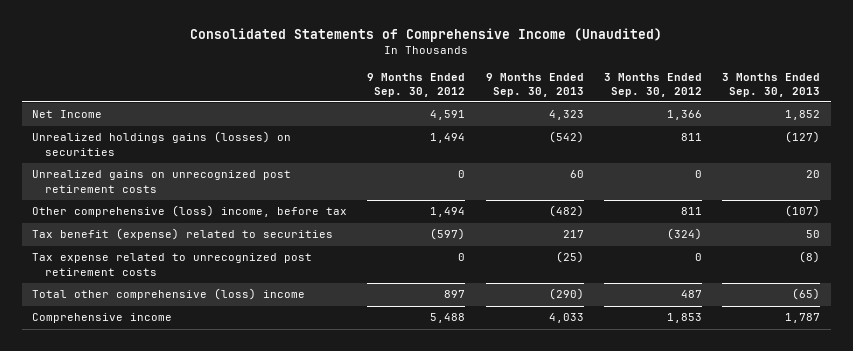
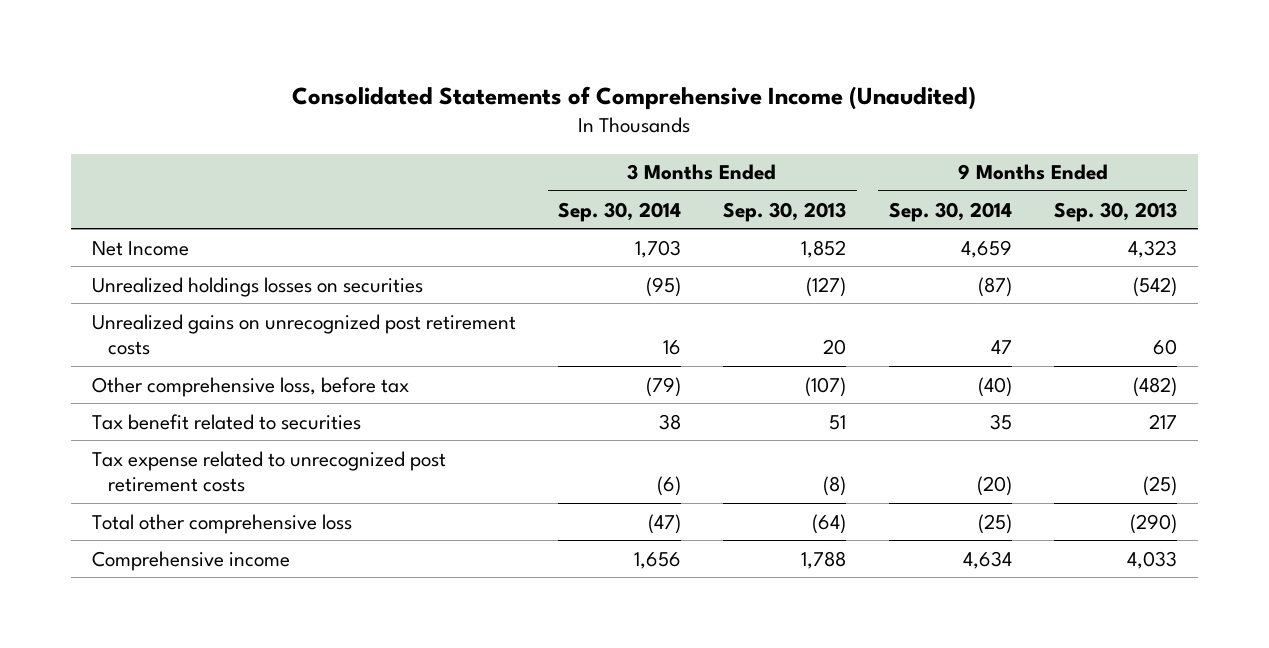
[367,72,466,97] 9 Months Ended Sep. 30, 2012 -> none
[604,72,703,97] 3 Months Ended Sep. 30, 2012 -> none
none -> [558,201,682,222] Sep. 30, 2014
none -> [888,201,1012,222] Sep. 30, 2014
[32,131,292,156] Unrealized holdings gains (losses) on securities -> [92,276,424,297] Unrealized holdings losses on securities
[32,205,348,218] Other comprehensive (loss) income, before tax -> [92,376,410,397] Other comprehensive loss, before tax
[32,228,334,241] Tax benefit (expense) related to securities -> [92,413,362,430] Tax benefit related to securities
[806,230,821,239] 50 -> [829,414,847,430] 51
[32,288,306,301] Total other comprehensive (loss) income -> [92,513,353,534] Total other comprehensive loss
[792,288,821,301] (65) -> [812,513,847,534] (64)
[785,313,821,324] 1,787 -> [801,550,847,569] 1,788

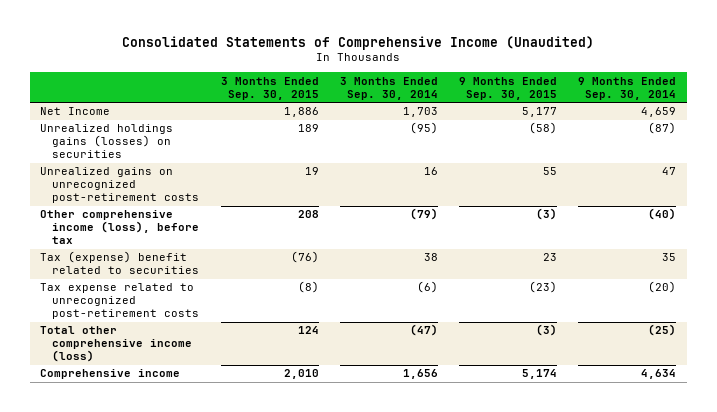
[723,201,847,222] Sep. 30, 2013 -> none
[1053,201,1177,222] Sep. 30, 2013 -> none
none -> [220,76,319,100] 3 Months Ended Sep. 30, 2015
none -> [459,76,558,100] 9 Months Ended Sep. 30, 2015
[92,276,424,297] Unrealized holdings losses on securities -> [40,124,174,159] Unrealized holdings gains (losses) on securities
[92,313,517,356] Unrealized gains on unrecognized post retirement costs -> [40,167,200,204] Unrealized gains on unrecognized post-retirement costs
[92,376,410,397] Other comprehensive loss, before tax -> [40,210,200,245] Other comprehensive income (loss), before tax
[92,413,362,430] Tax benefit related to securities -> [40,251,200,275] Tax (expense) benefit related to securities
[92,450,447,493] Tax expense related to unrecognized post retirement costs -> [40,283,200,320] Tax expense related to unrecognized post-retirement costs
[92,513,353,534] Total other comprehensive loss -> [40,326,193,363] Total other comprehensive income (loss)

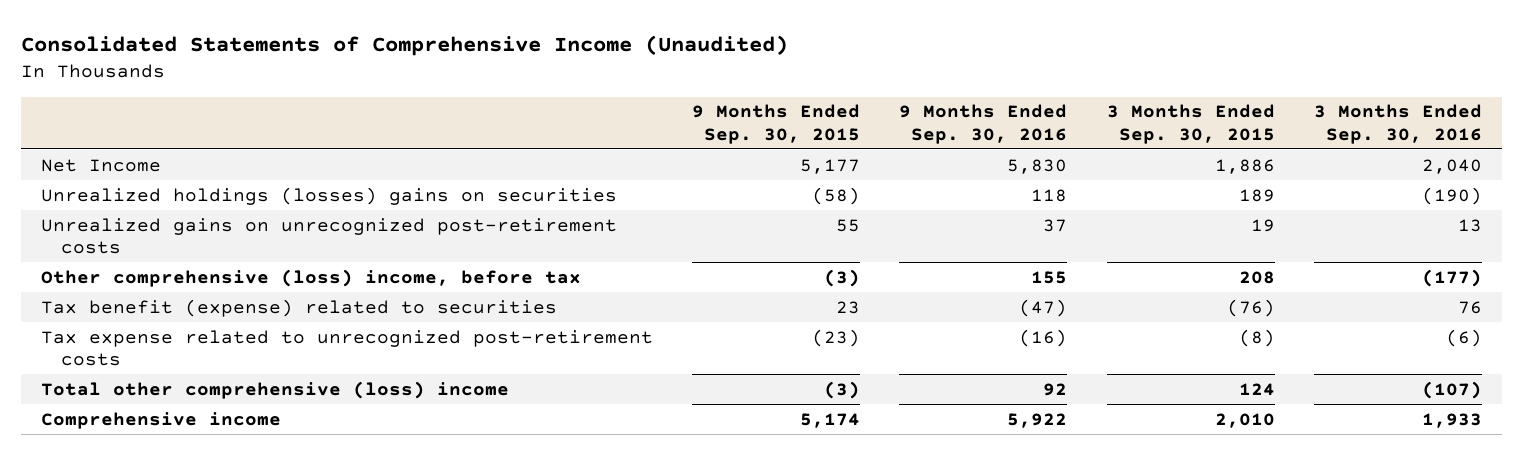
[339,76,438,100] 3 Months Ended Sep. 30, 2014 -> none
[578,76,677,100] 9 Months Ended Sep. 30, 2014 -> none
none -> [899,104,1068,144] 9 Months Ended Sep. 30, 2016
none -> [1314,104,1483,144] 3 Months Ended Sep. 30, 2016
[40,124,174,159] Unrealized holdings gains (losses) on securities -> [40,186,617,205] Unrealized holdings (losses) gains on securities
[40,210,200,245] Other comprehensive income (loss), before tax -> [40,268,581,287] Other comprehensive (loss) income, before tax
[40,251,200,275] Tax (expense) benefit related to securities -> [40,298,557,317] Tax benefit (expense) related to securities
[40,326,193,363] Total other comprehensive income (loss) -> [40,380,509,399] Total other comprehensive (loss) income

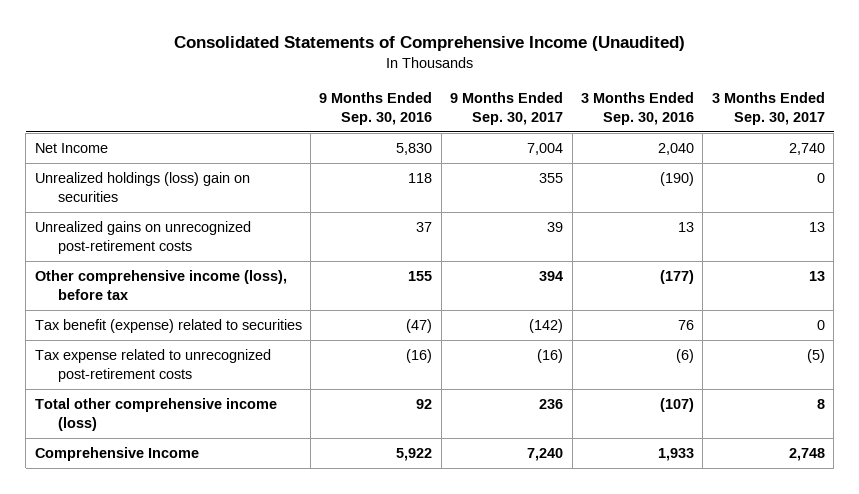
[692,104,861,144] 9 Months Ended Sep. 30, 2015 -> none
[1106,104,1275,144] 3 Months Ended Sep. 30, 2015 -> none
none -> [450,92,564,125] 9 Months Ended Sep. 30, 2017
none -> [711,92,825,125] 3 Months Ended Sep. 30, 2017
[40,186,617,205] Unrealized holdings (losses) gains on securities -> [34,172,250,202] Unrealized holdings (loss) gain on securities
[40,268,581,287] Other comprehensive (loss) income, before tax -> [34,270,287,300] Other comprehensive income (loss), before tax
[40,380,509,399] Total other comprehensive (loss) income -> [34,398,277,431] Total other comprehensive income (loss)
[40,411,281,429] Comprehensive income -> [34,447,199,462] Comprehensive Income

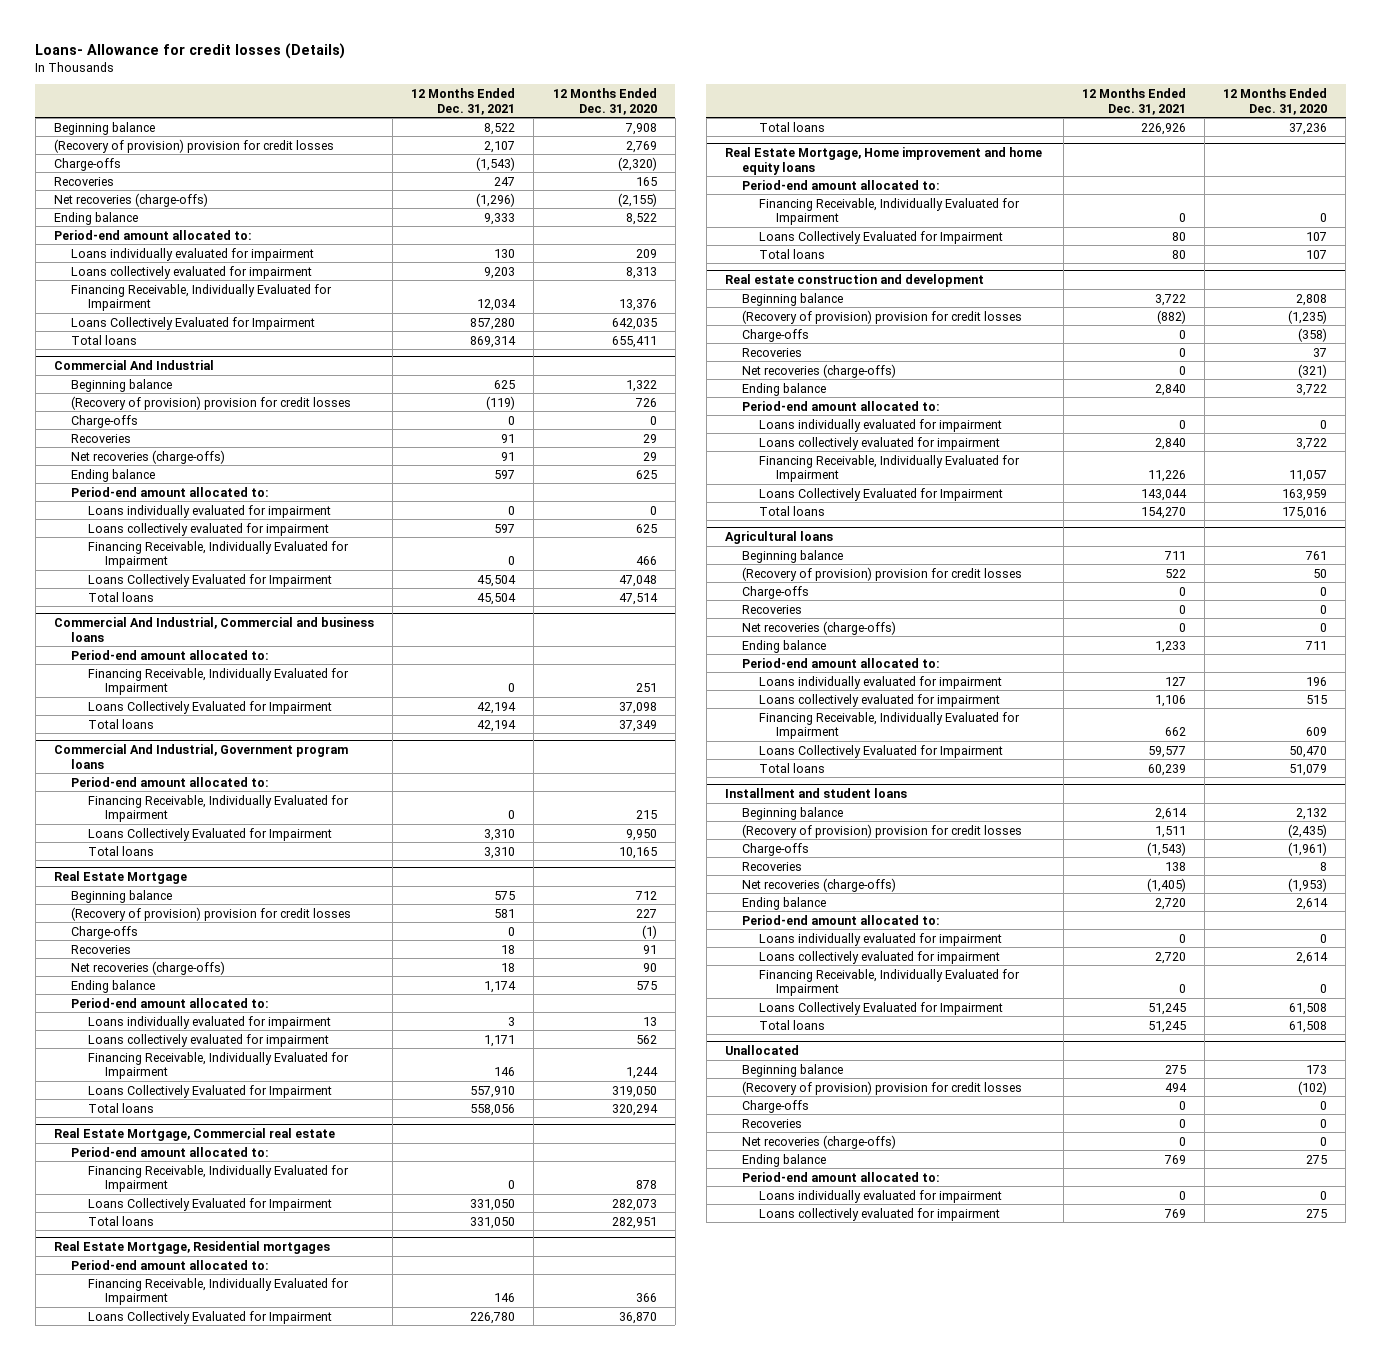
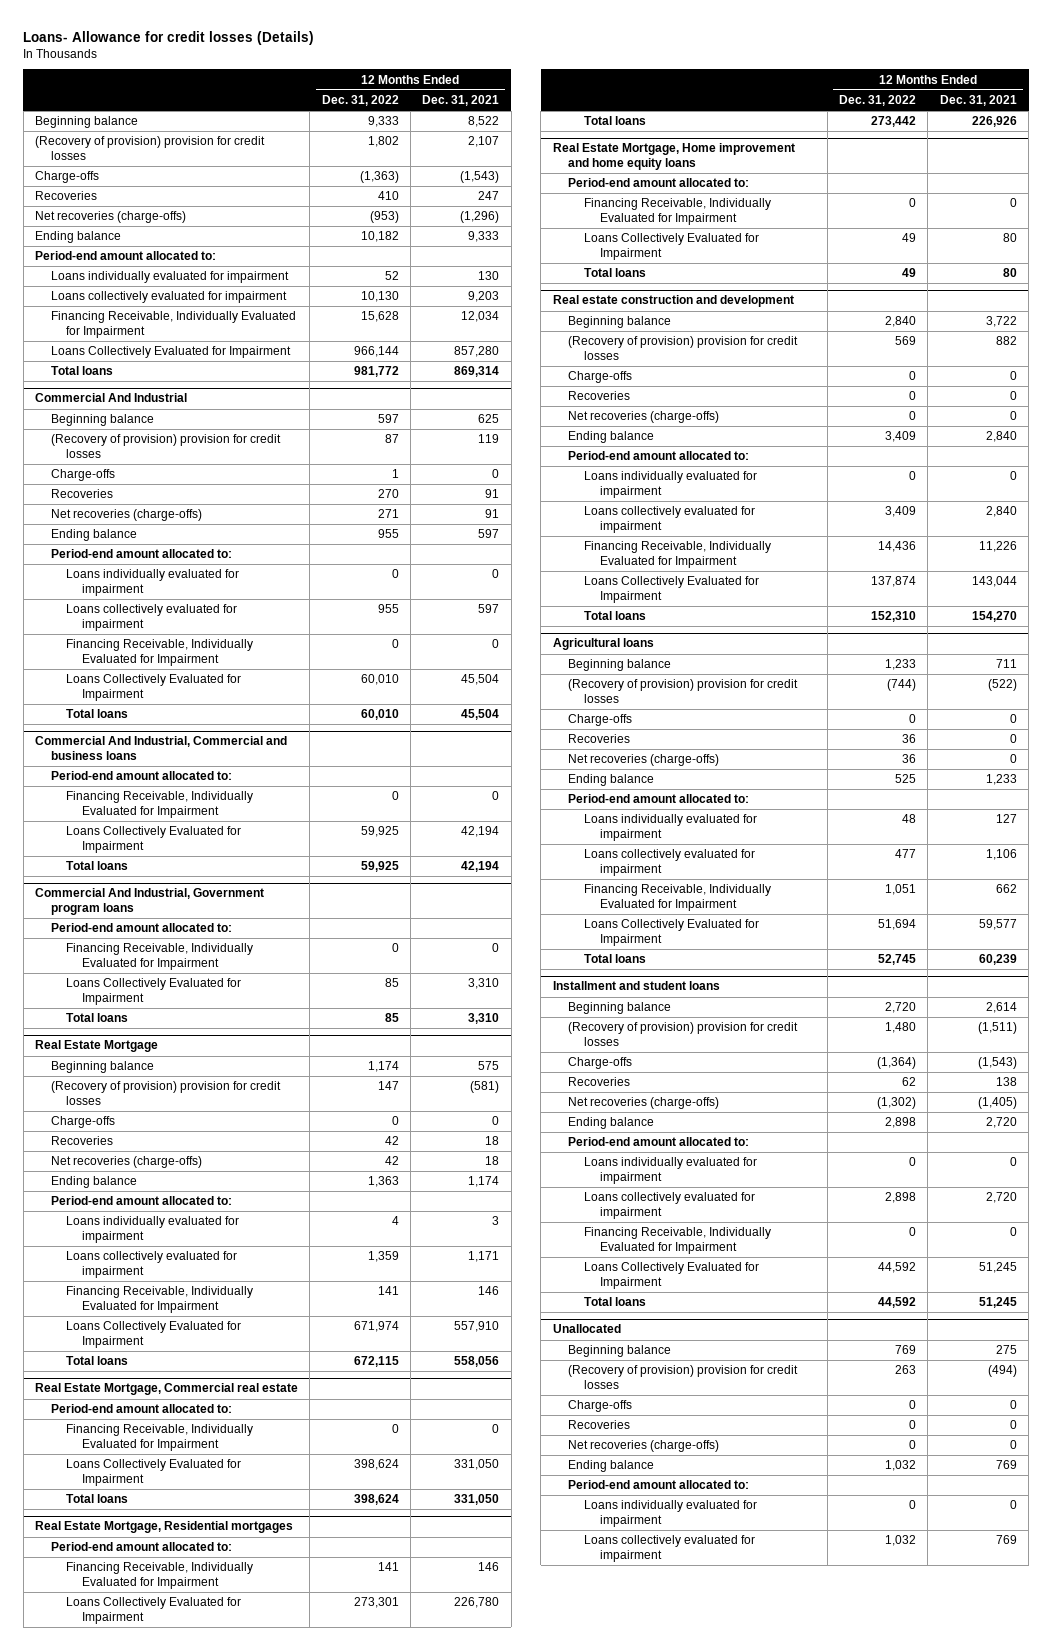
[552,87,657,115] 12 Months Ended Dec. 31, 2020 -> none
none -> [321,94,399,106] Dec. 31, 2022
[486,395,516,410] (119) -> [478,434,500,444] 119
[494,908,516,918] 581 -> [470,1081,500,1094] (581)
[1157,309,1187,324] (882) -> [995,336,1017,346] 882
[1165,568,1187,578] 522 -> [987,679,1017,692] (522)
[1155,825,1187,838] 1,511 -> [977,1022,1017,1035] (1,511)
[1165,1082,1188,1092] 494 -> [987,1365,1017,1378] (494)

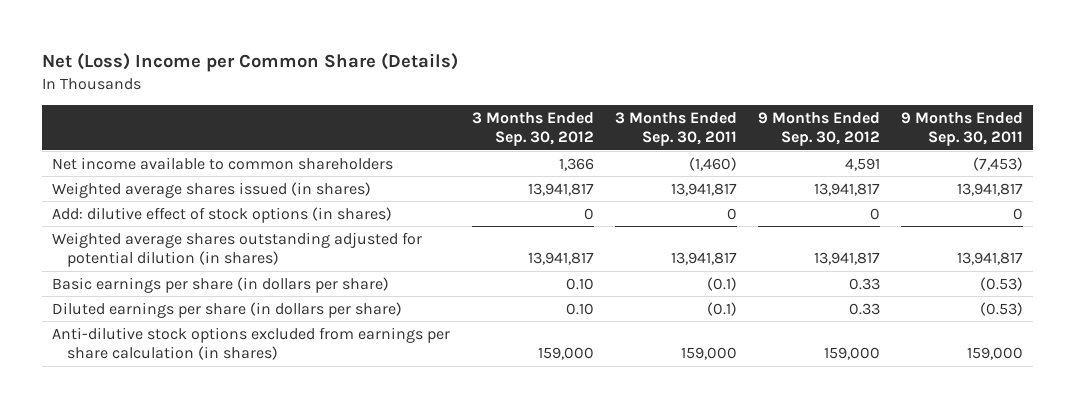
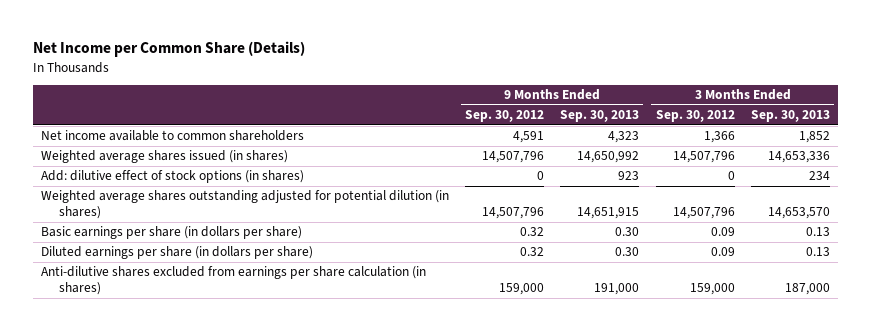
[41,53,458,73] Net (Loss) Income per Common Share (Details) -> [32,41,305,58] Net Income per Common Share (Details)
[614,111,737,147] 3 Months Ended Sep. 30, 2011 -> none
[900,111,1023,147] 9 Months Ended Sep. 30, 2011 -> none
none -> [560,110,640,123] Sep. 30, 2013
none -> [750,110,830,123] Sep. 30, 2013
[527,182,594,196] 13,941,817 -> [672,151,735,164] 14,507,796
[813,182,880,196] 13,941,817 -> [482,151,545,164] 14,507,796
[527,252,594,266] 13,941,817 -> [672,207,735,220] 14,507,796
[813,252,880,266] 13,941,817 -> [482,207,545,220] 14,507,796
[565,277,594,290] 0.10 -> [710,227,735,237] 0.09
[848,277,880,290] 0.33 -> [520,227,545,237] 0.32
[565,302,594,315] 0.10 -> [710,247,735,257] 0.09
[848,302,880,315] 0.33 -> [520,247,545,257] 0.32
[52,326,451,361] Anti-dilutive stock options excluded from earnings per share calculation (in shares) -> [40,266,426,296] Anti-dilutive shares excluded from earnings per share calculation (in shares)

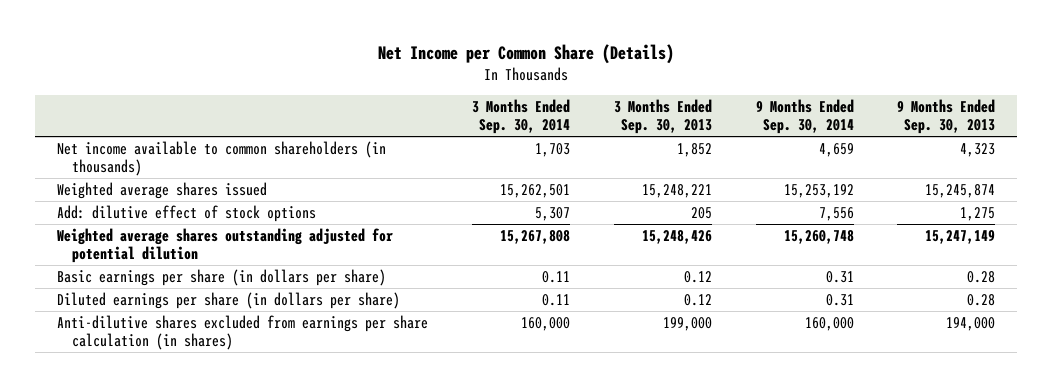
[465,110,545,123] Sep. 30, 2012 -> none
[655,110,735,123] Sep. 30, 2012 -> none
none -> [471,99,570,135] 3 Months Ended Sep. 30, 2014
none -> [755,99,854,135] 9 Months Ended Sep. 30, 2014
[40,130,304,142] Net income available to common shareholders -> [56,140,386,176] Net income available to common shareholders (in thousands)
[40,150,288,164] Weighted average shares issued (in shares) -> [56,181,267,199] Weighted average shares issued
[577,151,640,164] 14,650,992 -> [925,183,996,198] 15,245,874
[767,151,830,164] 14,653,336 -> [641,183,712,198] 15,248,221
[40,170,304,184] Add: dilutive effect of stock options (in shares) -> [56,204,316,222] Add: dilutive effect of stock options
[618,171,640,181] 923 -> [960,206,996,221] 1,275
[808,171,830,181] 234 -> [690,206,712,219] 205
[40,190,449,220] Weighted average shares outstanding adjusted for potential dilution (in shares) -> [56,227,393,263] Weighted average shares outstanding adjusted for potential dilution
[577,207,640,220] 14,651,915 -> [925,229,996,244] 15,247,149
[767,207,830,220] 14,653,570 -> [641,229,712,244] 15,248,426
[615,227,640,237] 0.30 -> [967,270,996,283] 0.28
[805,227,830,237] 0.13 -> [683,270,712,283] 0.12
[615,247,640,257] 0.30 -> [967,293,996,306] 0.28
[805,247,830,257] 0.13 -> [683,293,712,306] 0.12
[594,283,640,296] 191,000 -> [946,316,996,331] 194,000
[784,283,830,296] 187,000 -> [662,316,712,331] 199,000

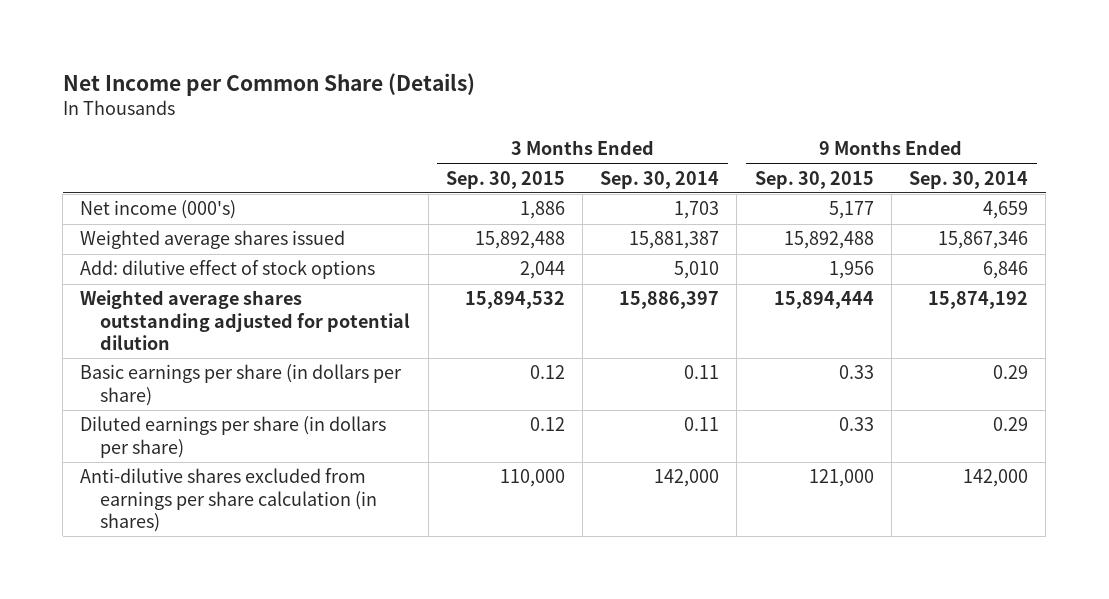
[613,99,712,135] 3 Months Ended Sep. 30, 2013 -> none
[897,99,996,135] 9 Months Ended Sep. 30, 2013 -> none
none -> [445,170,565,189] Sep. 30, 2015
none -> [754,170,874,189] Sep. 30, 2015
[56,140,386,176] Net income available to common shareholders (in thousands) -> [80,200,237,220] Net income (000's)
[499,183,570,198] 15,262,501 -> [629,231,720,250] 15,881,387
[783,183,854,198] 15,253,192 -> [938,231,1029,250] 15,867,346
[534,206,570,221] 5,307 -> [674,261,720,280] 5,010
[818,206,854,221] 7,556 -> [983,261,1029,280] 6,846
[499,229,570,244] 15,267,808 -> [619,291,720,310] 15,886,397
[783,229,854,244] 15,260,748 -> [928,291,1029,310] 15,874,192
[825,270,854,283] 0.31 -> [993,365,1029,380] 0.29
[825,293,854,306] 0.31 -> [993,417,1029,432] 0.29
[520,316,570,331] 160,000 -> [654,469,720,488] 142,000
[804,316,854,331] 160,000 -> [963,469,1029,488] 142,000

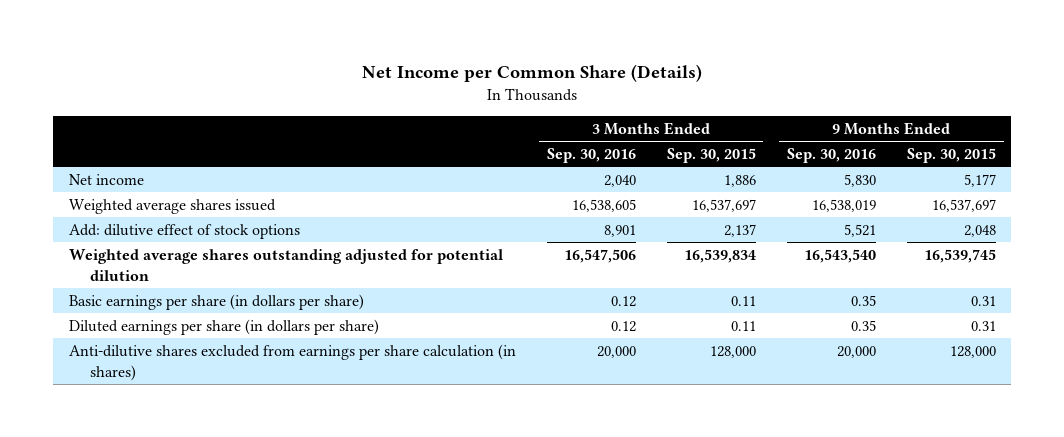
[600,170,720,189] Sep. 30, 2014 -> none
[909,170,1029,189] Sep. 30, 2014 -> none
none -> [546,147,636,163] Sep. 30, 2016
none -> [786,147,876,163] Sep. 30, 2016
[80,200,237,220] Net income (000's) -> [68,173,144,185] Net income
[474,231,565,250] 15,892,488 -> [691,198,756,212] 16,537,697
[783,231,874,250] 15,892,488 -> [931,198,996,212] 16,537,697
[519,261,565,280] 2,044 -> [723,223,756,237] 2,137
[828,261,874,280] 1,956 -> [963,224,996,237] 2,048
[464,291,565,310] 15,894,532 -> [683,248,756,263] 16,539,834
[773,291,874,310] 15,894,444 -> [923,248,996,263] 16,539,745
[529,365,565,380] 0.12 -> [730,295,756,306] 0.11
[838,365,874,380] 0.33 -> [970,295,996,306] 0.31
[529,417,565,432] 0.12 -> [730,320,756,331] 0.11
[838,417,874,432] 0.33 -> [970,320,996,331] 0.31
[499,469,565,488] 110,000 -> [709,345,756,358] 128,000
[808,469,874,488] 121,000 -> [949,345,996,358] 128,000

